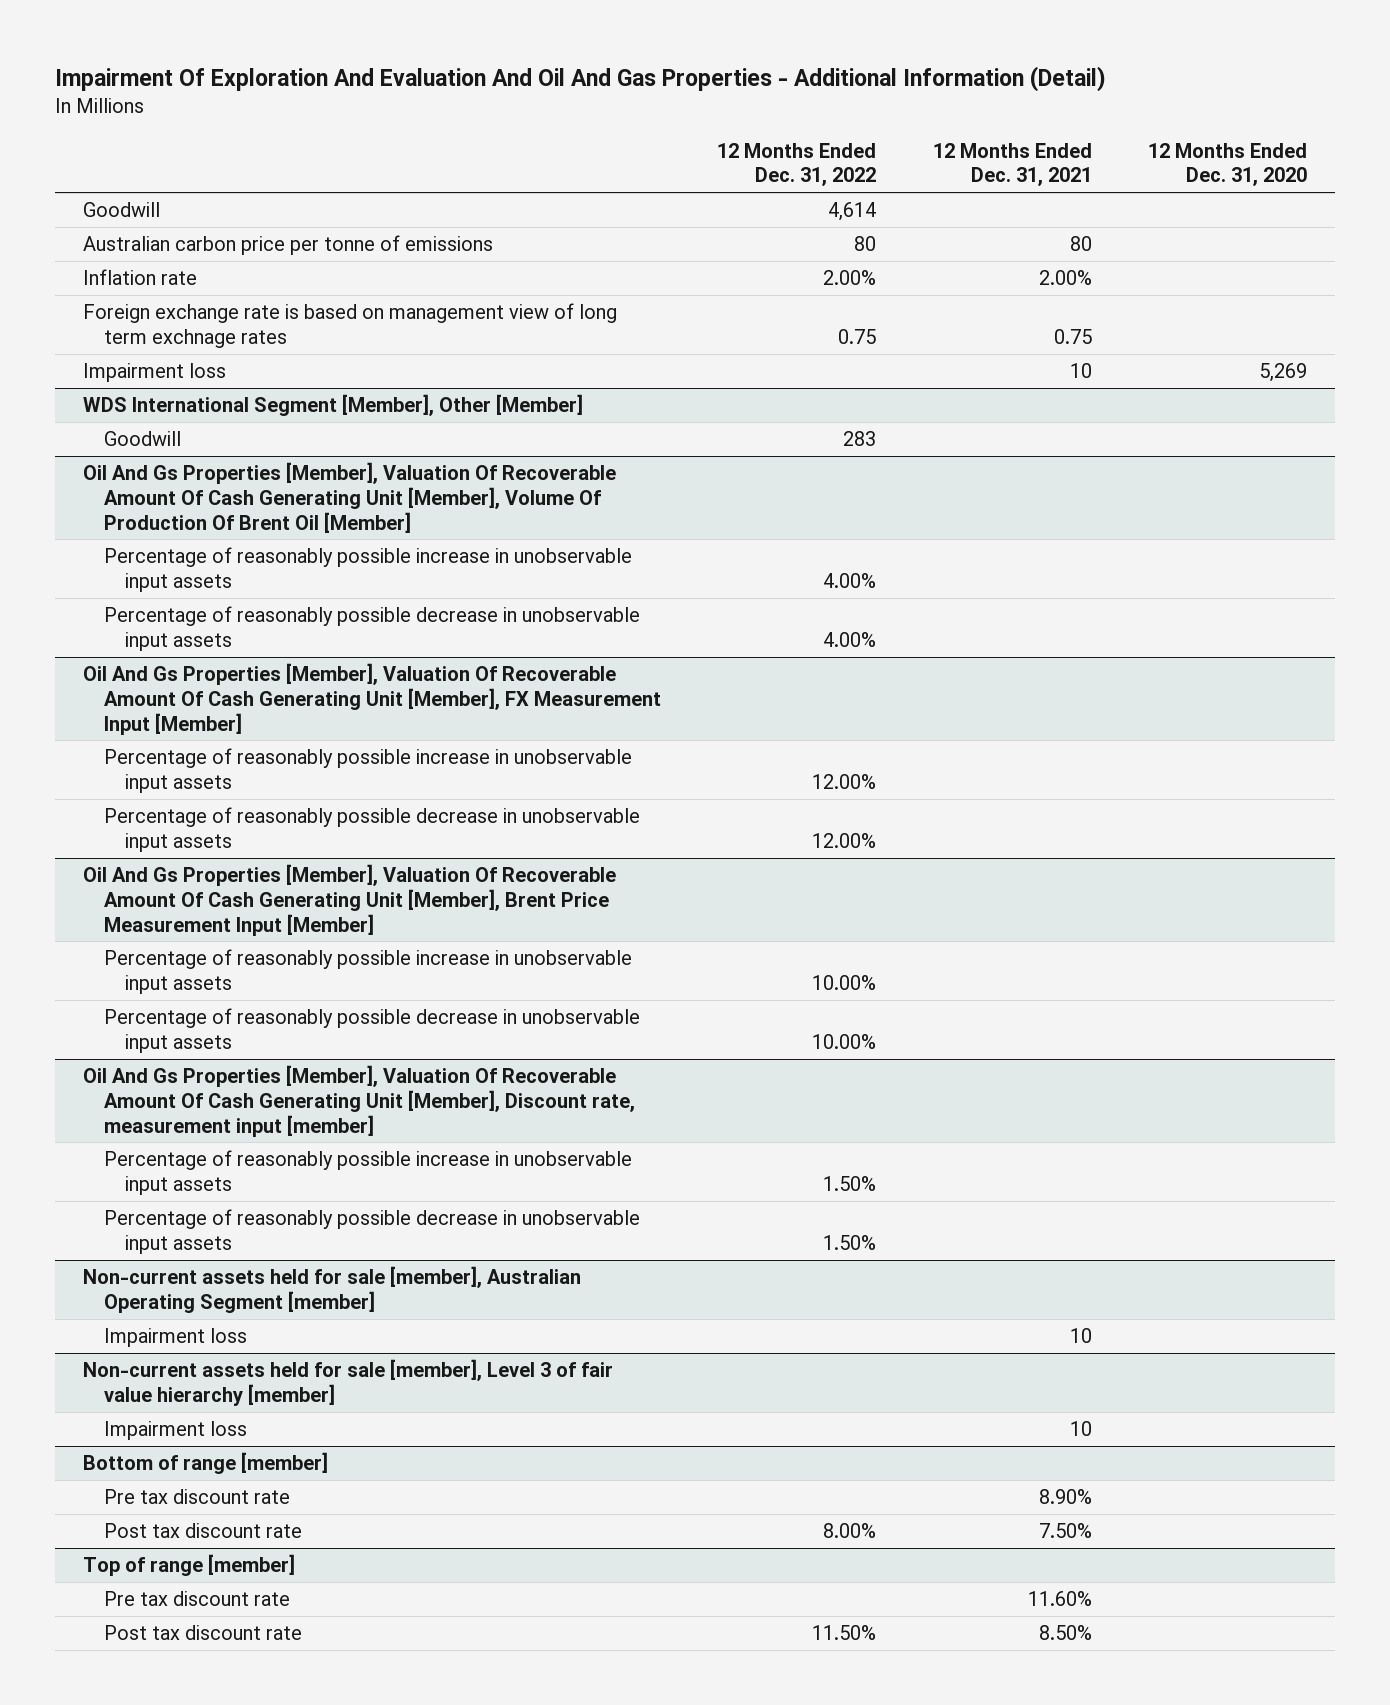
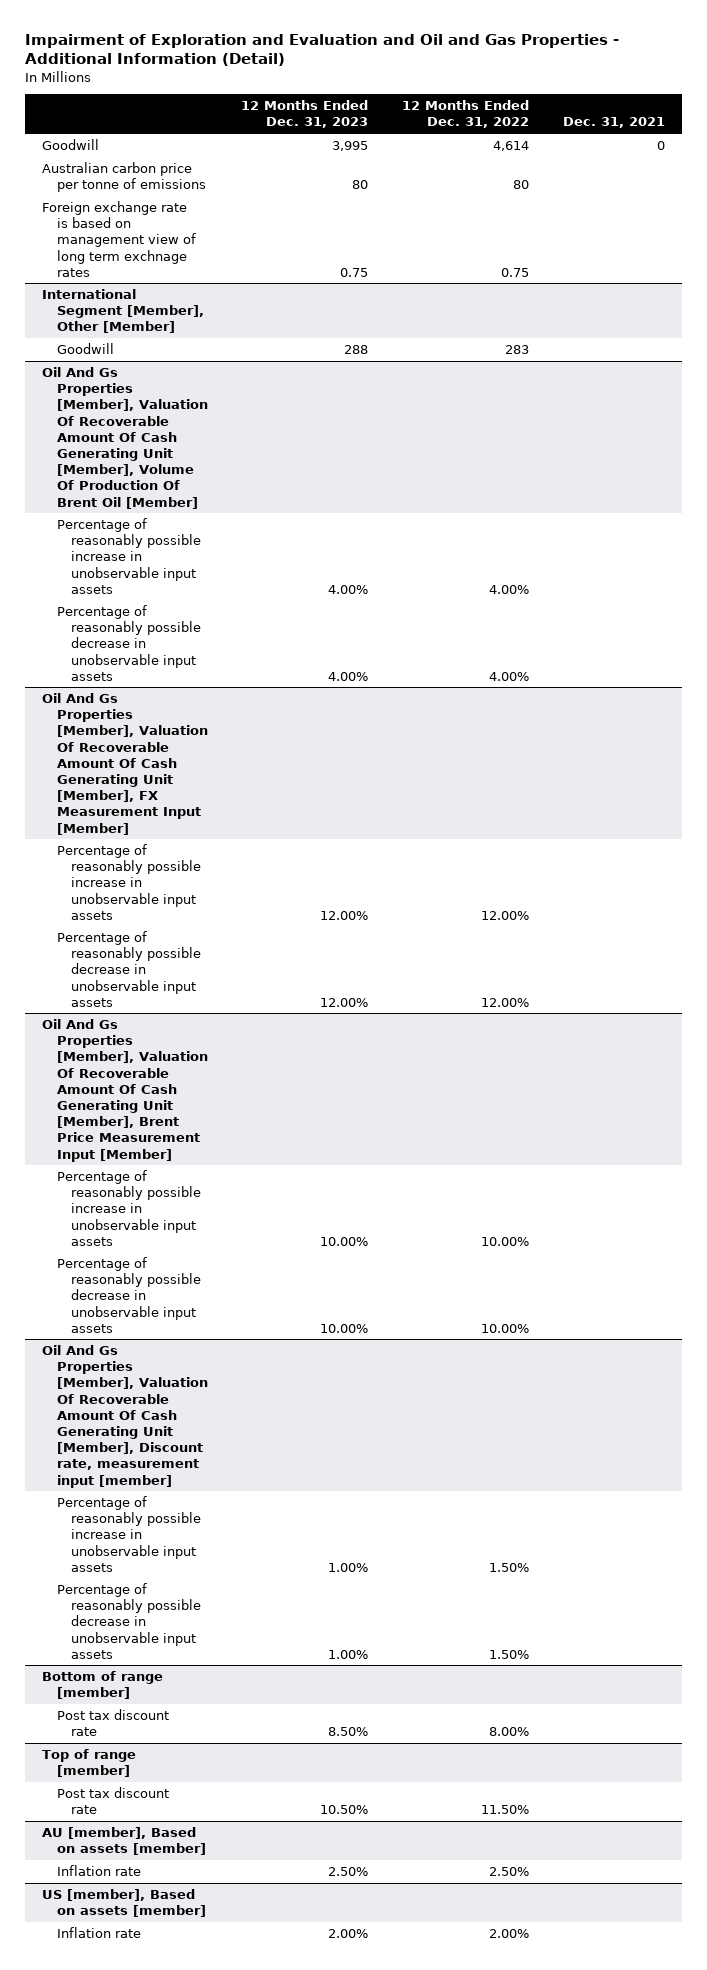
[54,66,1106,93] Impairment Of Exploration And Evaluation And Oil And Gas Properties - Additional Information (Detail) -> [25,33,620,67] Impairment of Exploration and Evaluation and Oil and Gas Properties - Additional Information (Detail)
[932,142,1092,187] 12 Months Ended Dec. 31, 2021 -> none
[1148,142,1308,187] 12 Months Ended Dec. 31, 2020 -> none
none -> [241,100,369,129] 12 Months Ended Dec. 31, 2023
none -> [562,117,665,129] Dec. 31, 2021
[82,269,197,286] Inflation rate -> none
[82,363,226,383] Impairment loss -> none
[82,394,583,417] WDS International Segment [Member], Other [Member] -> [41,288,204,334] International Segment [Member], Other [Member]
[82,1266,581,1313] Non-current assets held for sale [member], Australian Operating Segment [member] -> none
[104,1328,248,1348] Impairment loss -> none
[82,1359,613,1406] Non-current assets held for sale [member], Level 3 of fair value hierarchy [member] -> none
[104,1421,248,1441] Impairment loss -> none
[104,1489,291,1505] Pre tax discount rate -> none
[104,1591,291,1607] Pre tax discount rate -> none
none -> [41,1826,206,1856] AU [member], Based on assets [member]
none -> [56,1864,141,1876] Inflation rate
none -> [41,1888,206,1918] US [member], Based on assets [member]
none -> [56,1926,141,1938] Inflation rate

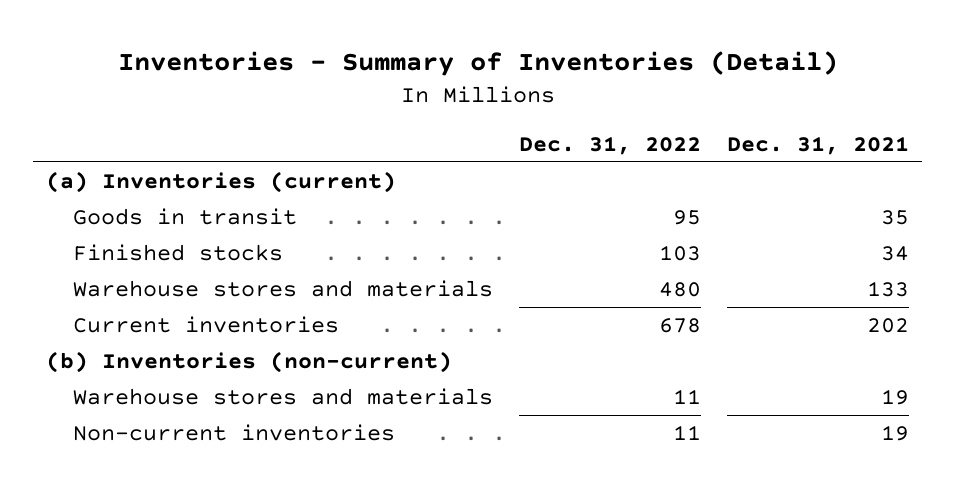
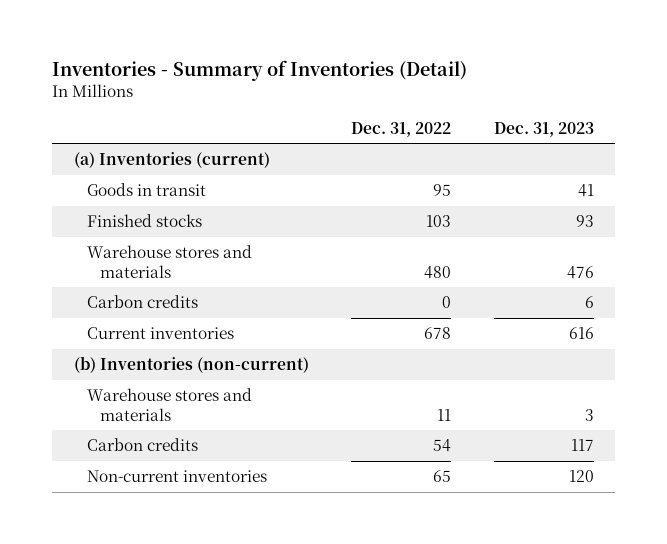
[727,135,910,155] Dec. 31, 2021 -> none
none -> [493,121,594,137] Dec. 31, 2023
none -> [86,294,198,308] Carbon credits
none -> [86,437,198,451] Carbon credits
[673,424,702,440] 11 -> [433,469,452,482] 65

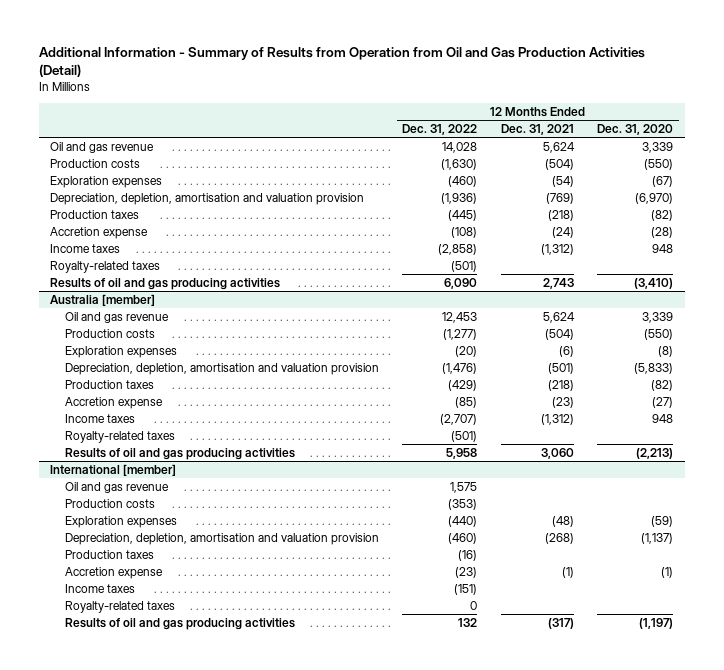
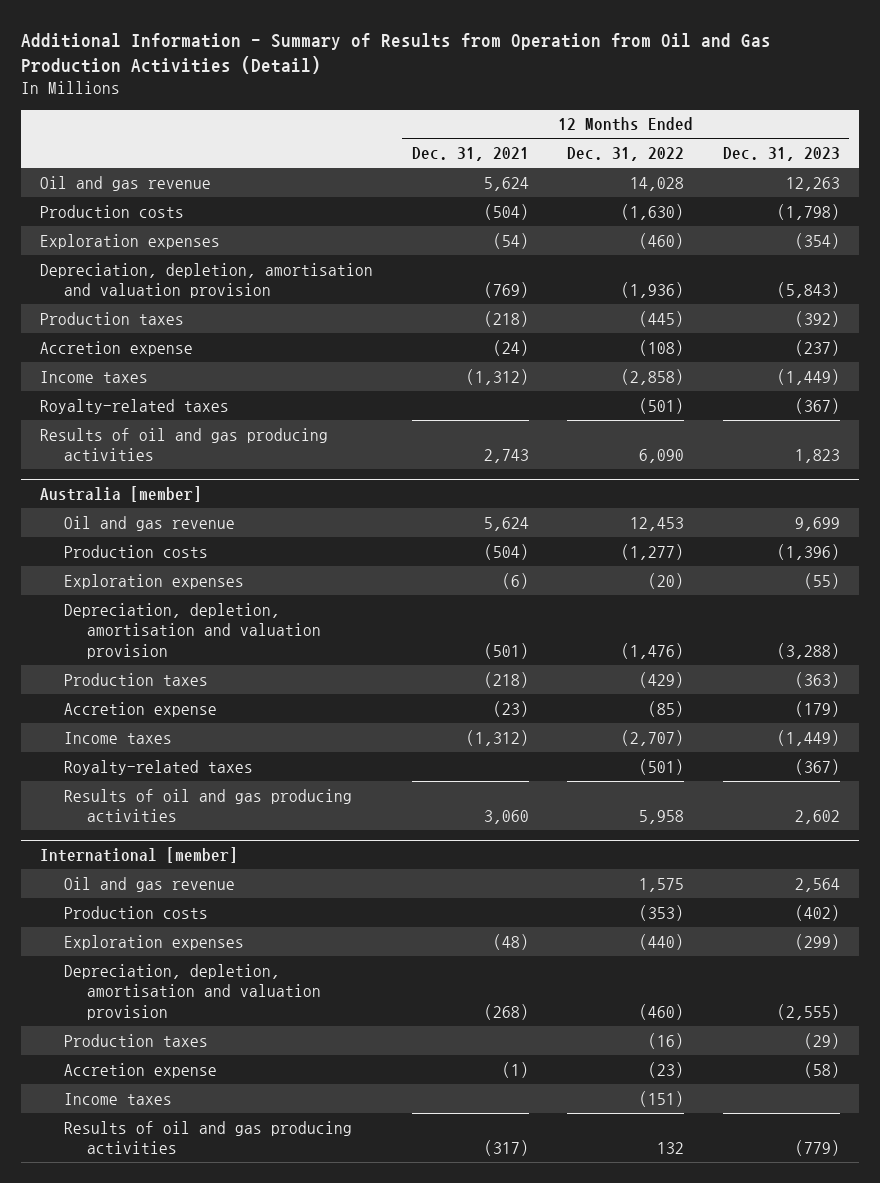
[597,124,674,136] Dec. 31, 2020 -> none
none -> [722,146,840,161] Dec. 31, 2023
[65,600,176,613] Royalty-related taxes -> none

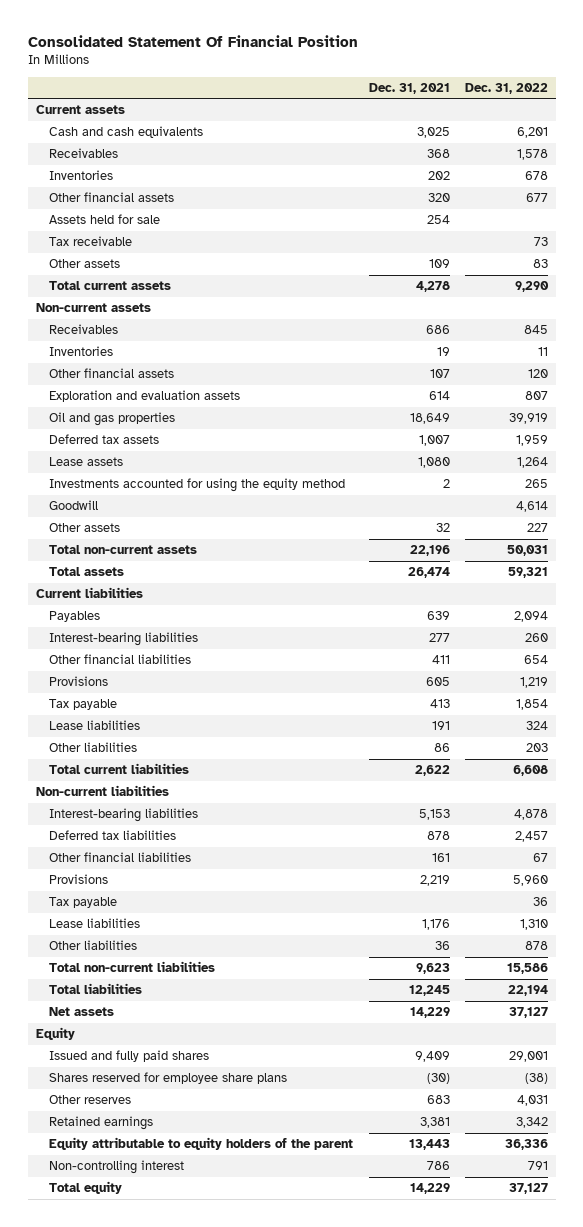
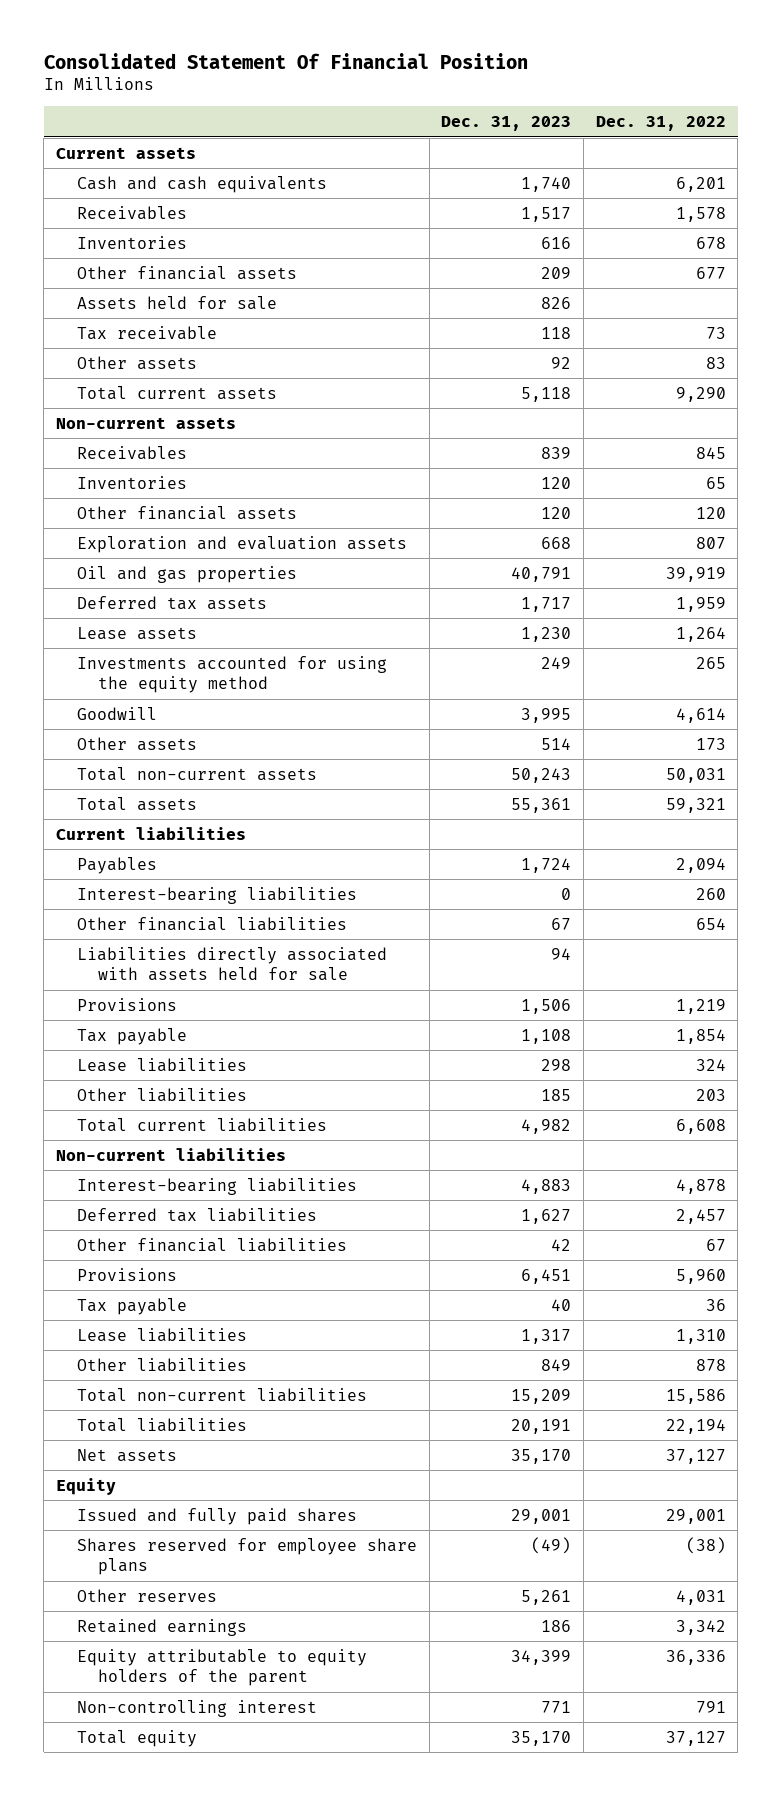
[368,82,450,94] Dec. 31, 2021 -> none
none -> [441,116,572,132] Dec. 31, 2023
[537,347,548,357] 11 -> [705,476,726,489] 65
[526,523,548,533] 227 -> [695,737,726,750] 173
none -> [77,946,388,982] Liabilities directly associated with assets held for sale

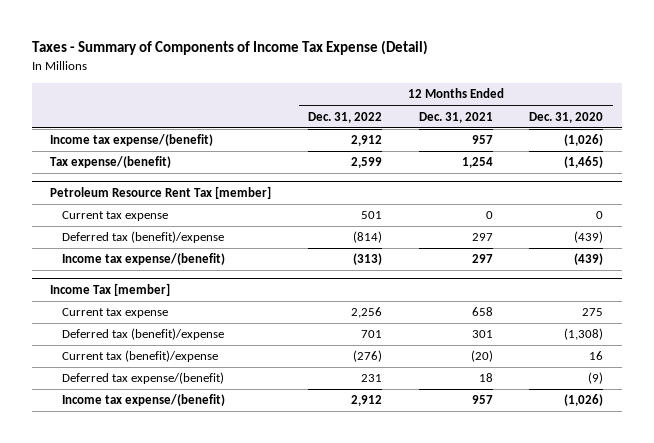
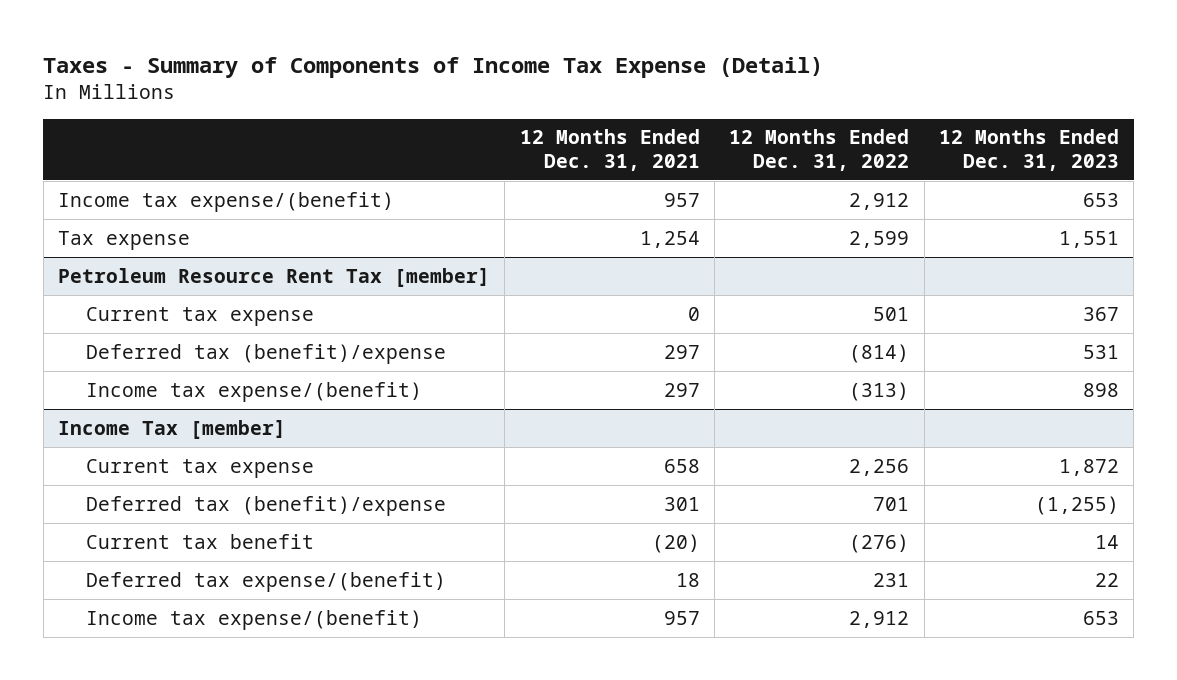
[529,111,604,123] Dec. 31, 2020 -> none
none -> [939,129,1120,171] 12 Months Ended Dec. 31, 2023
[50,156,172,169] Tax expense/(benefit) -> [57,230,190,250] Tax expense
[62,350,219,363] Current tax (benefit)/expense -> [85,533,314,549] Current tax benefit

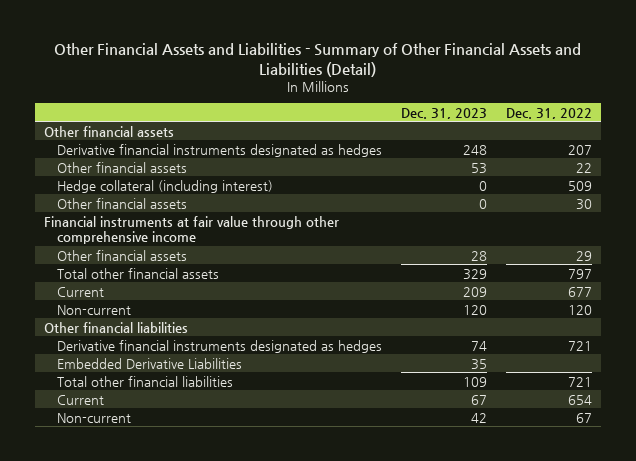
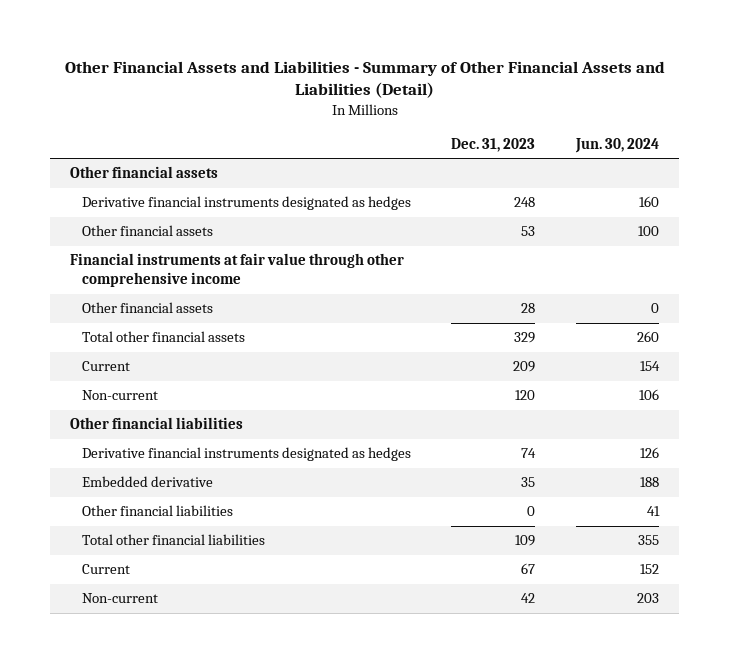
[505,107,592,119] Dec. 31, 2022 -> none
none -> [574,137,659,153] Jun. 30, 2024
[57,179,274,193] Hedge collateral (including interest) -> none
[57,197,188,209] Other financial assets -> none
[57,357,243,369] Embedded Derivative Liabilities -> [81,476,213,488] Embedded derivative
none -> [81,505,233,517] Other financial liabilities

